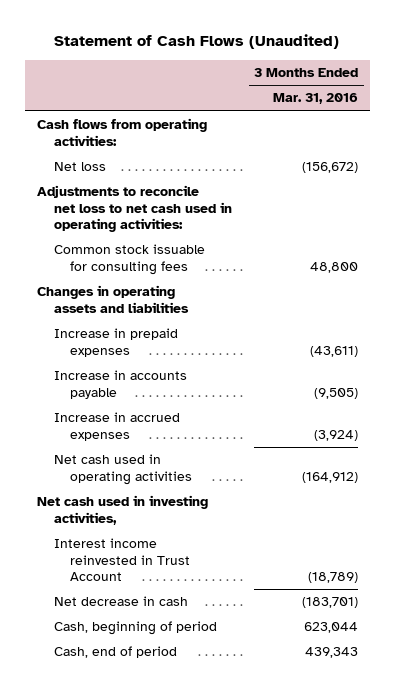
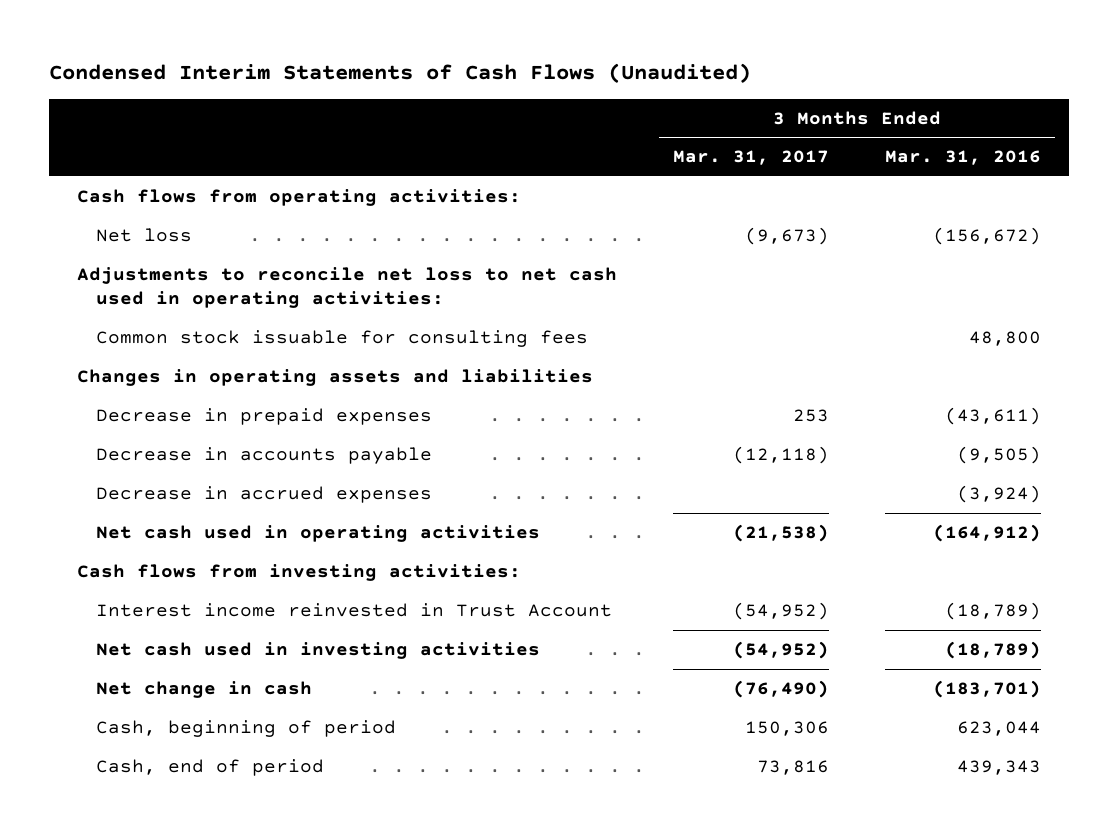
[54,34,340,50] Statement of Cash Flows (Unaudited) -> [49,63,752,84] Condensed Interim Statements of Cash Flows (Unaudited)
none -> [673,150,830,166] Mar. 31, 2017
[53,328,178,357] Increase in prepaid expenses -> [95,408,432,426] Decrease in prepaid expenses
[53,370,187,399] Increase in accounts payable -> [95,447,432,465] Decrease in accounts payable
[53,412,180,441] Increase in accrued expenses -> [95,486,432,504] Decrease in accrued expenses
[36,495,208,525] Net cash used in investing activities, -> [77,564,522,582] Cash flows from investing activities:
none -> [95,642,540,660] Net cash used in investing activities
[53,596,188,607] Net decrease in cash -> [95,681,312,699] Net change in cash

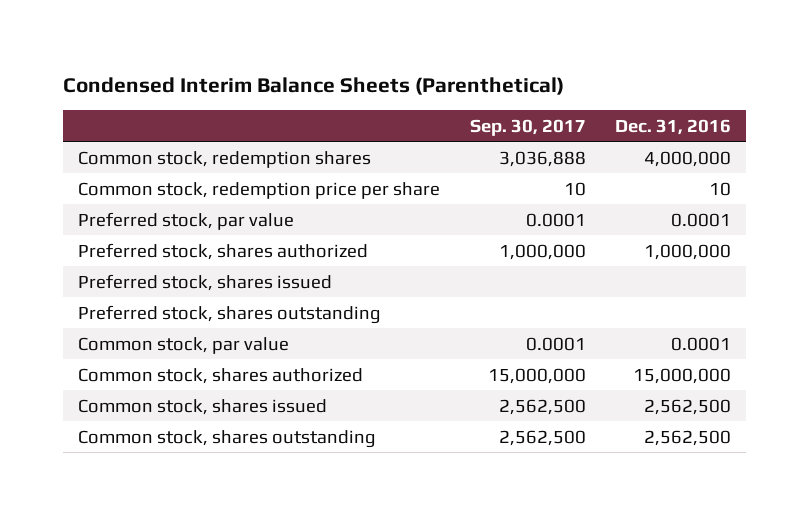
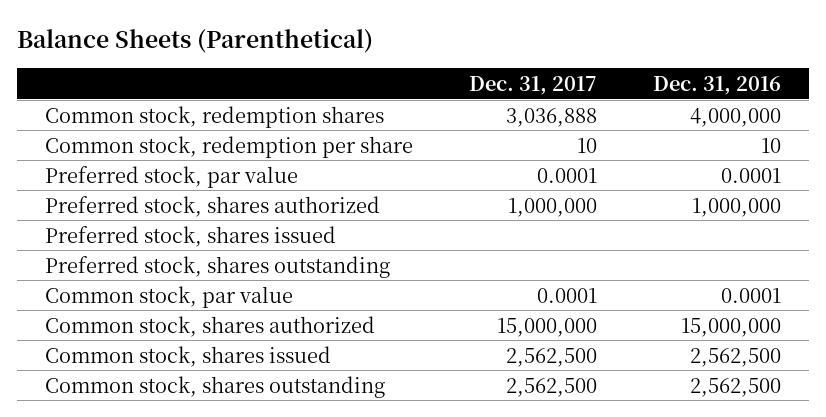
[63,76,565,95] Condensed Interim Balance Sheets (Parenthetical) -> [16,28,373,53] Balance Sheets (Parenthetical)
[469,118,586,136] Sep. 30, 2017 -> none
none -> [468,75,597,95] Dec. 31, 2017
[78,181,441,199] Common stock, redemption price per share -> [44,135,413,158] Common stock, redemption per share

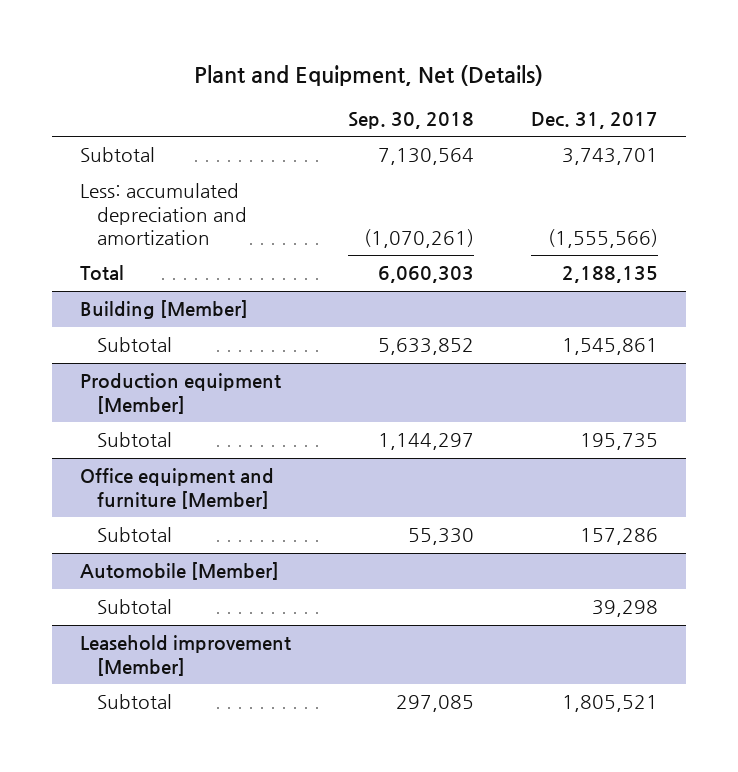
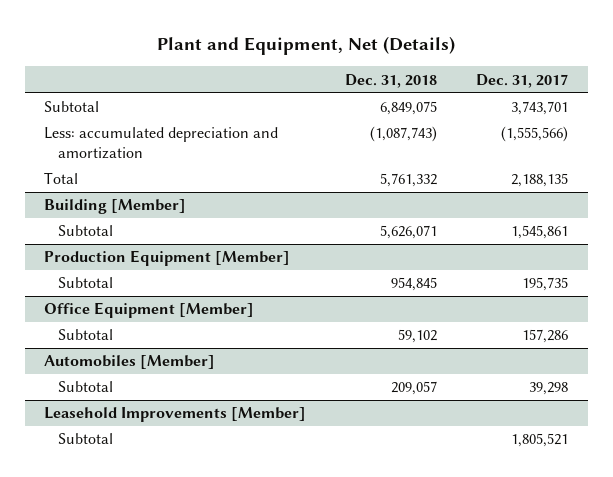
[348,112,475,130] Sep. 30, 2018 -> none
none -> [345,73,438,88] Dec. 31, 2018
[80,373,282,414] Production equipment [Member] -> [44,250,291,267] Production Equipment [Member]
[80,468,275,509] Office equipment and furniture [Member] -> [44,302,255,319] Office Equipment [Member]
[80,562,280,581] Automobile [Member] -> [44,355,216,370] Automobiles [Member]
[80,635,292,676] Leasehold improvement [Member] -> [44,407,307,423] Leasehold Improvements [Member]

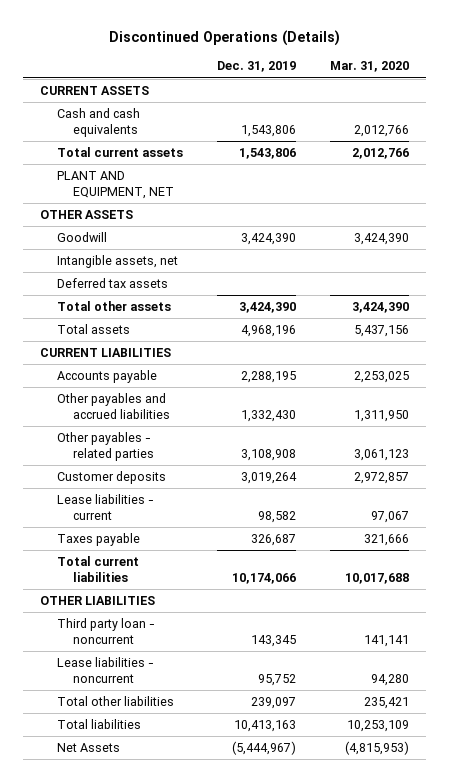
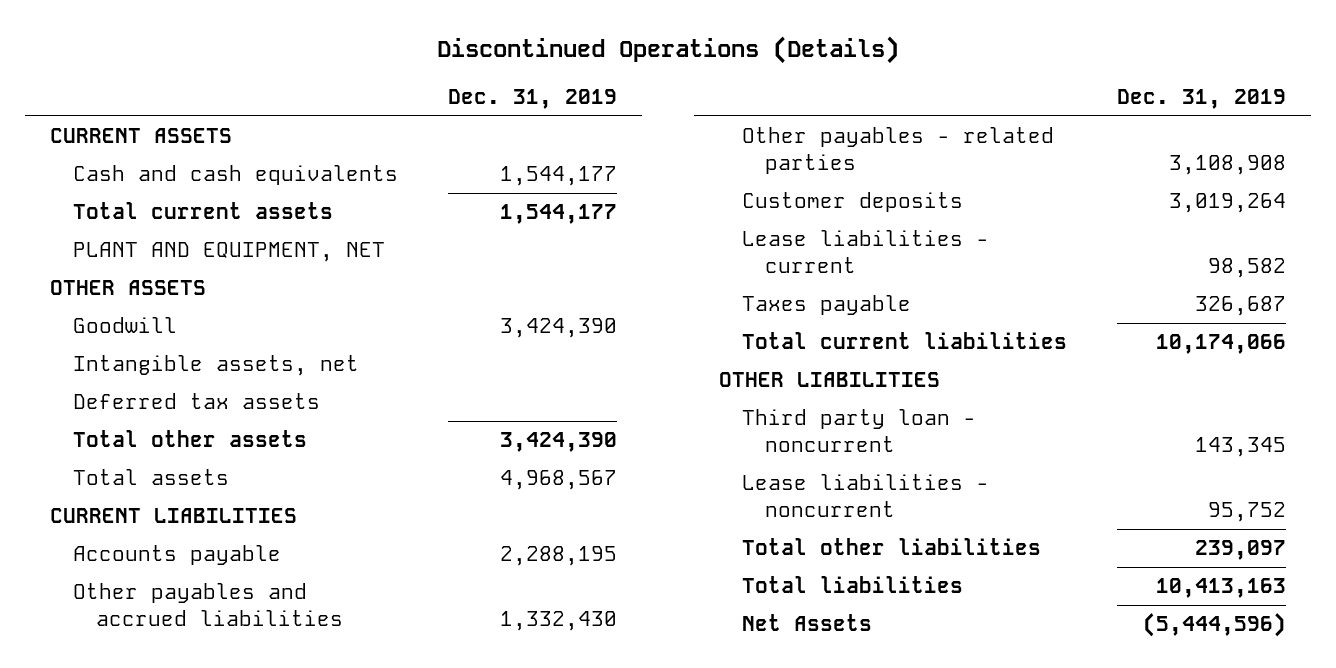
[330,61,410,73] Mar. 31, 2020 -> none
[240,124,296,137] 1,543,806 -> [499,166,617,187] 1,544,177
[238,148,296,160] 1,543,806 -> [499,204,617,225] 1,544,177
[240,325,296,338] 4,968,196 -> [499,470,617,491] 4,968,567
[231,741,296,756] (5,444,967) -> [1143,613,1287,638] (5,444,596)

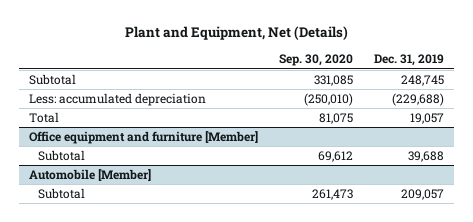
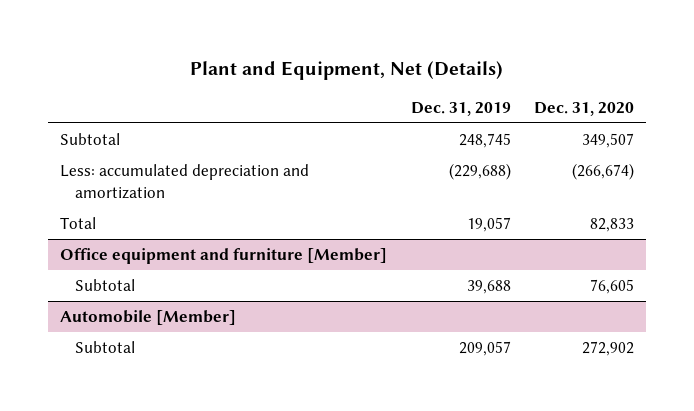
[279,54,354,67] Sep. 30, 2020 -> none
none -> [534,101,635,116] Dec. 31, 2020
[29,92,207,106] Less: accumulated depreciation -> [60,163,310,200] Less: accumulated depreciation and amortization

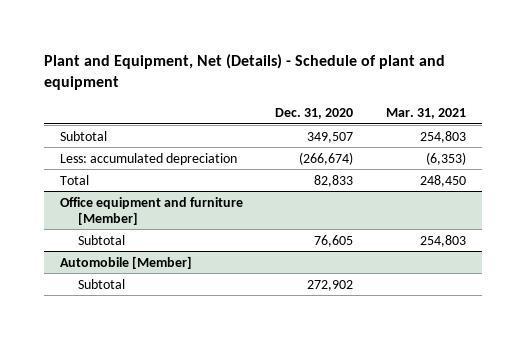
[190,60,504,80] Plant and Equipment, Net (Details) -> [43,53,445,91] Plant and Equipment, Net (Details) - Schedule of plant and equipment
[410,101,511,116] Dec. 31, 2019 -> none
none -> [385,108,466,120] Mar. 31, 2021
[60,163,310,200] Less: accumulated depreciation and amortization -> [59,152,237,165] Less: accumulated depreciation

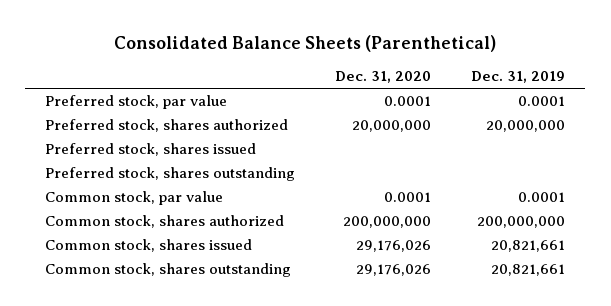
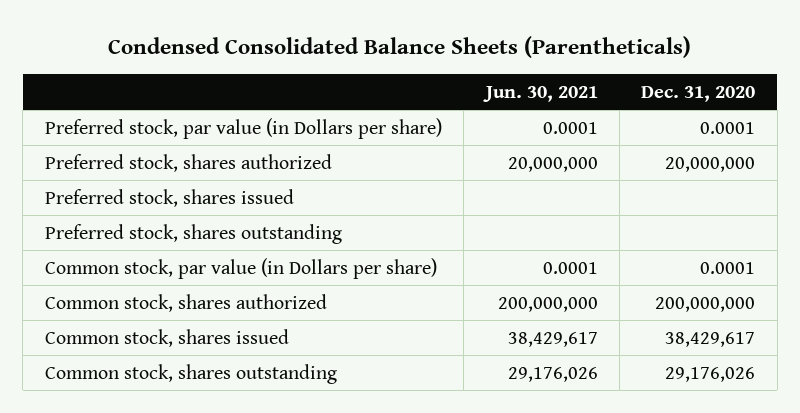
[114,34,497,52] Consolidated Balance Sheets (Parenthetical) -> [108,36,692,59] Condensed Consolidated Balance Sheets (Parentheticals)
[471,71,566,84] Dec. 31, 2019 -> none
none -> [482,86,598,103] Jun. 30, 2021
[45,95,228,110] Preferred stock, par value -> [44,117,442,139] Preferred stock, par value (in Dollars per share)
[45,191,224,206] Common stock, par value -> [44,257,437,279] Common stock, par value (in Dollars per share)
[356,240,432,253] 29,176,026 -> [665,331,756,347] 38,429,617

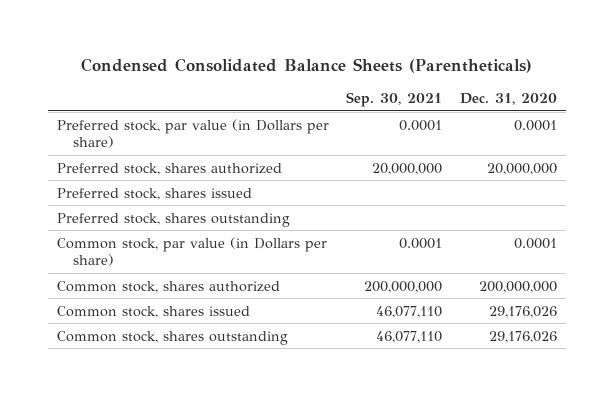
[482,86,598,103] Jun. 30, 2021 -> none
none -> [346,92,443,108] Sep. 30, 2021
[665,331,756,347] 38,429,617 -> [489,305,558,318] 29,176,026

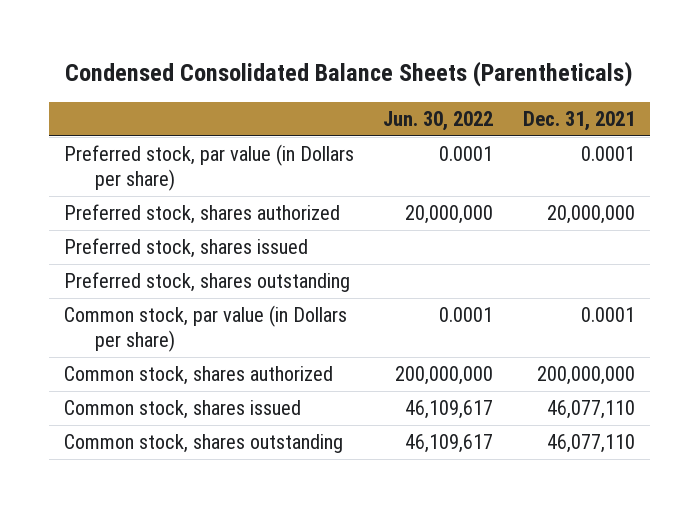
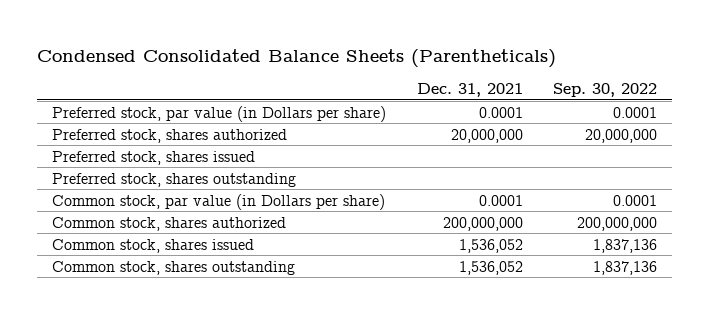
[383,111,494,132] Jun. 30, 2022 -> none
none -> [552,82,657,97] Sep. 30, 2022
[546,400,635,420] 46,077,110 -> [458,238,523,253] 1,536,052
[546,434,635,454] 46,077,110 -> [458,260,523,275] 1,536,052

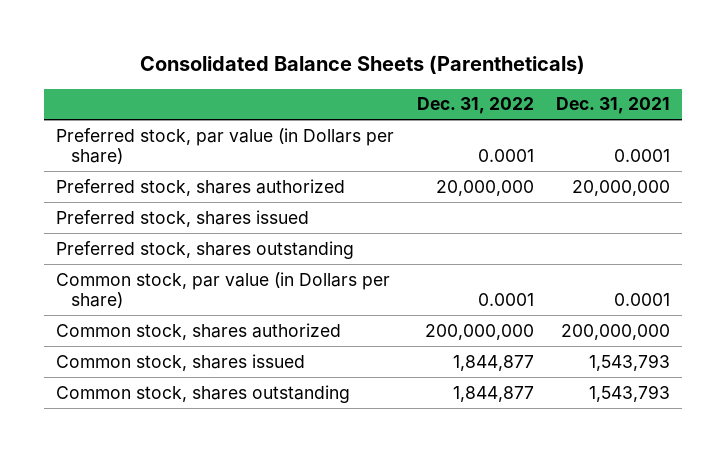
[36,48,556,68] Condensed Consolidated Balance Sheets (Parentheticals) -> [140,55,586,75] Consolidated Balance Sheets (Parentheticals)
[552,82,657,97] Sep. 30, 2022 -> none
none -> [416,97,534,115] Dec. 31, 2022
[458,238,523,253] 1,536,052 -> [589,353,671,371] 1,543,793
[458,260,523,275] 1,536,052 -> [589,384,671,402] 1,543,793

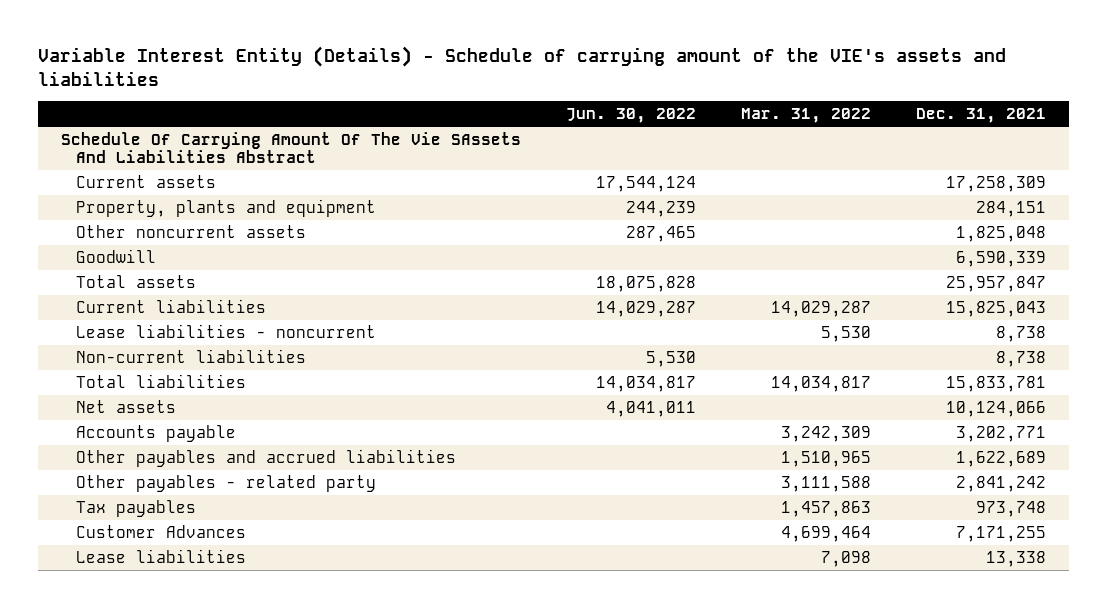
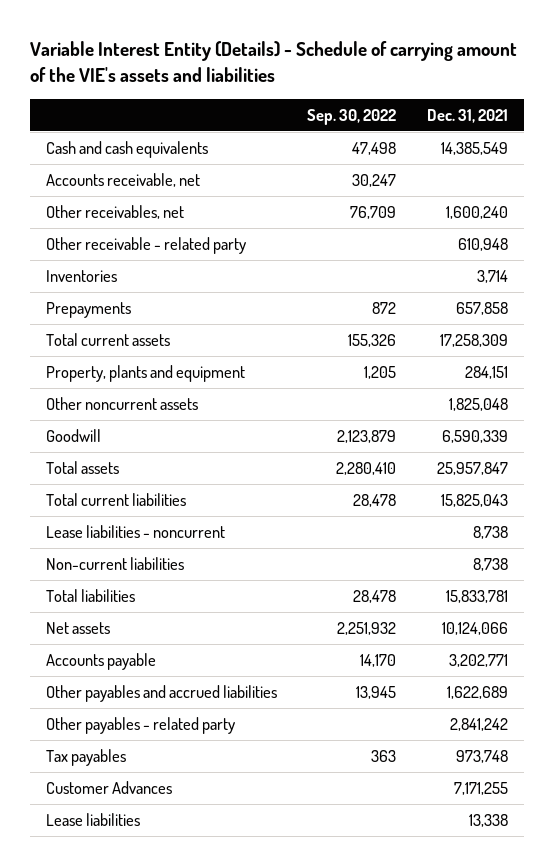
[566,107,697,123] Jun. 30, 2022 -> none
[741,107,872,123] Mar. 31, 2022 -> none
none -> [307,108,397,125] Sep. 30, 2022
[60,131,521,163] Schedule Of Carrying Amount Of The Vie SAssets And Liabilities Abstract -> none
none -> [45,141,208,159] Cash and cash equivalents
none -> [45,173,200,188] Accounts receivable, net
none -> [45,205,184,220] Other receivables, net
none -> [45,237,246,255] Other receivable - related party
none -> [45,270,117,283] Inventories
none -> [45,302,131,319] Prepayments
[76,174,217,188] Current assets -> [45,333,170,347] Total current assets
[76,298,267,313] Current liabilities -> [45,493,186,507] Total current liabilities

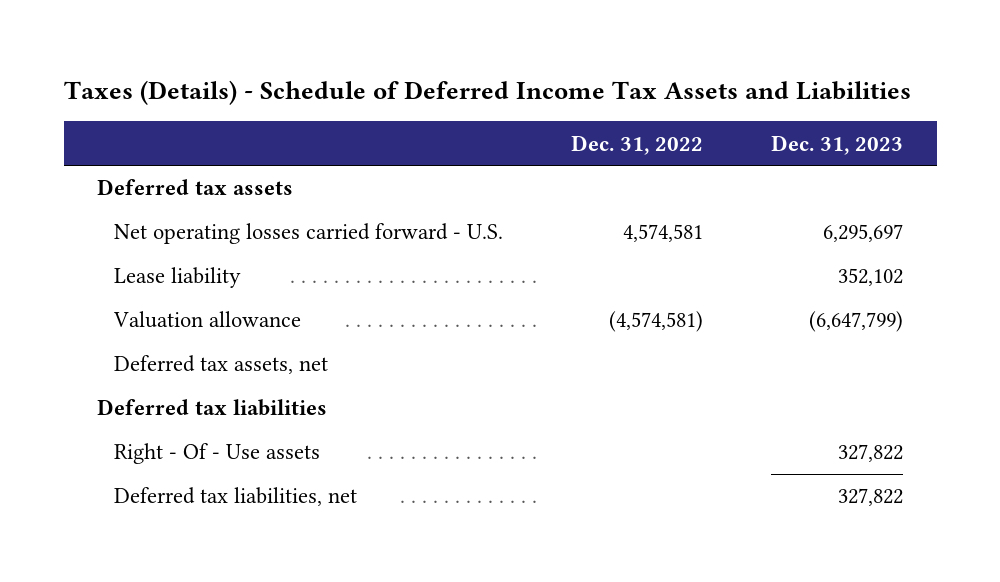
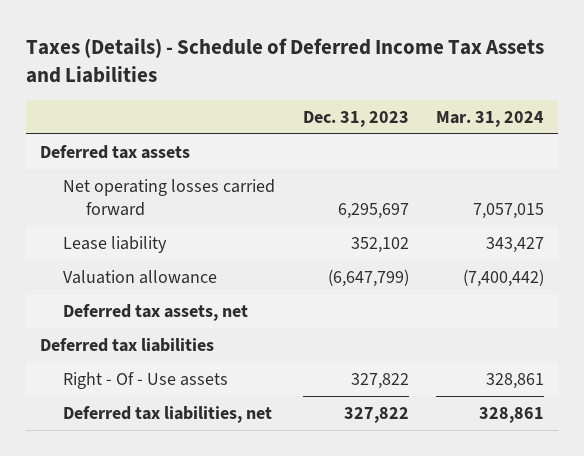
[570,134,703,155] Dec. 31, 2022 -> none
none -> [436,110,545,127] Mar. 31, 2024
[114,223,504,245] Net operating losses carried forward - U.S. -> [63,178,276,217] Net operating losses carried forward

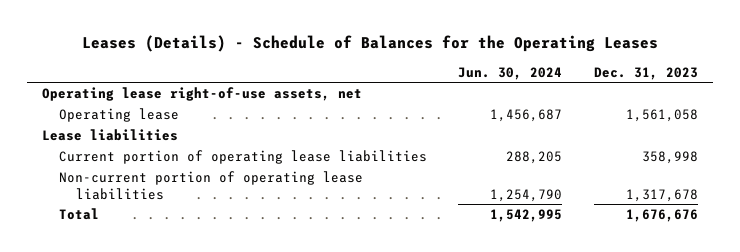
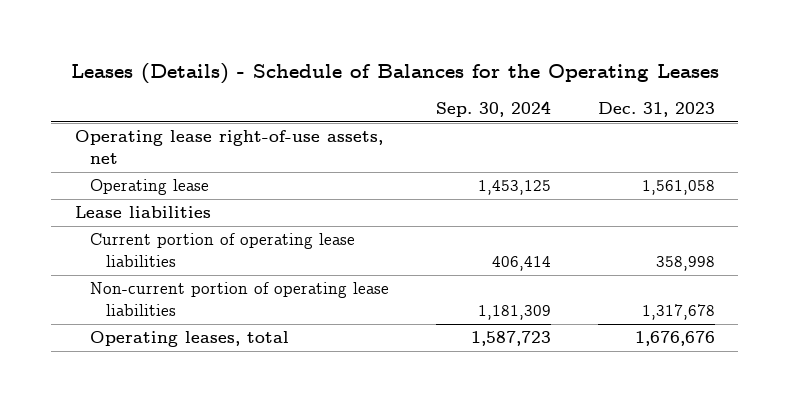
[458,66,563,80] Jun. 30, 2024 -> none
none -> [436,100,552,117] Sep. 30, 2024
[59,208,100,221] Total -> [90,331,290,348] Operating leases, total

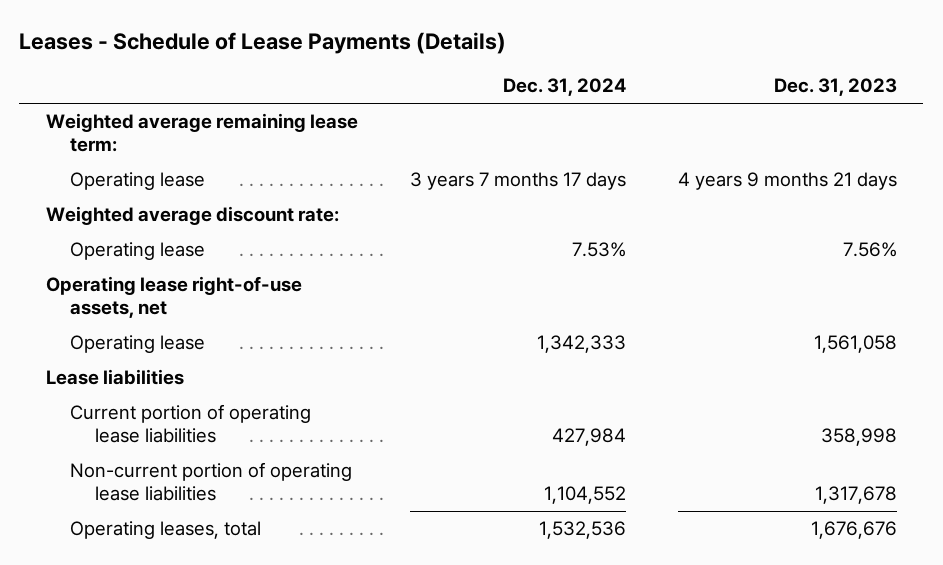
[70,62,719,84] Leases (Details) - Schedule of Balances for the Operating Leases -> [19,31,507,54] Leases - Schedule of Lease Payments (Details)
[436,100,552,117] Sep. 30, 2024 -> none
none -> [502,78,626,97] Dec. 31, 2024
none -> [45,113,358,153] Weighted average remaining lease term:
none -> [70,172,206,191] Operating lease
none -> [45,206,339,226] Weighted average discount rate:
none -> [70,242,206,261] Operating lease

